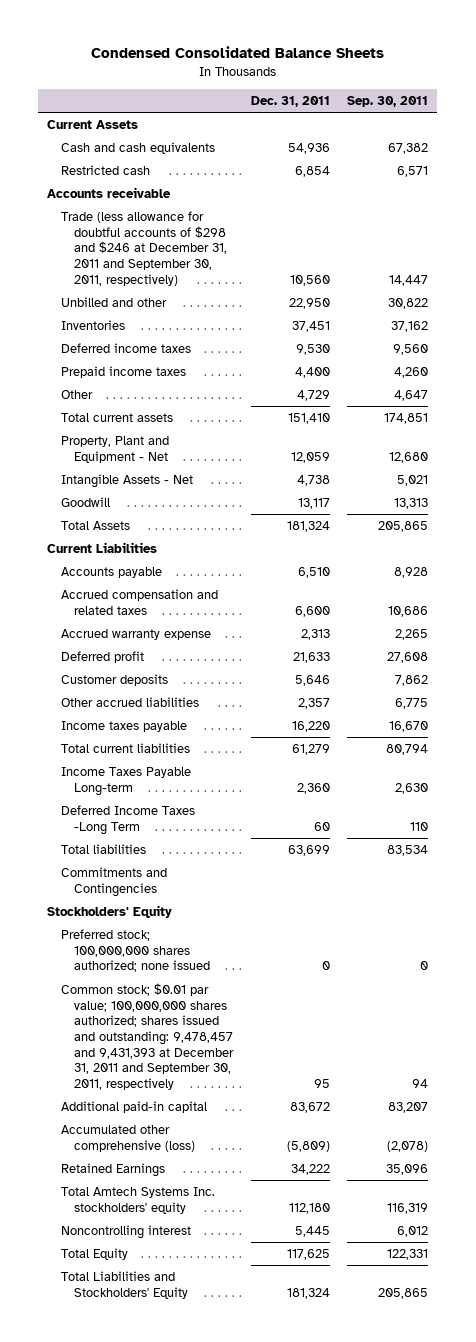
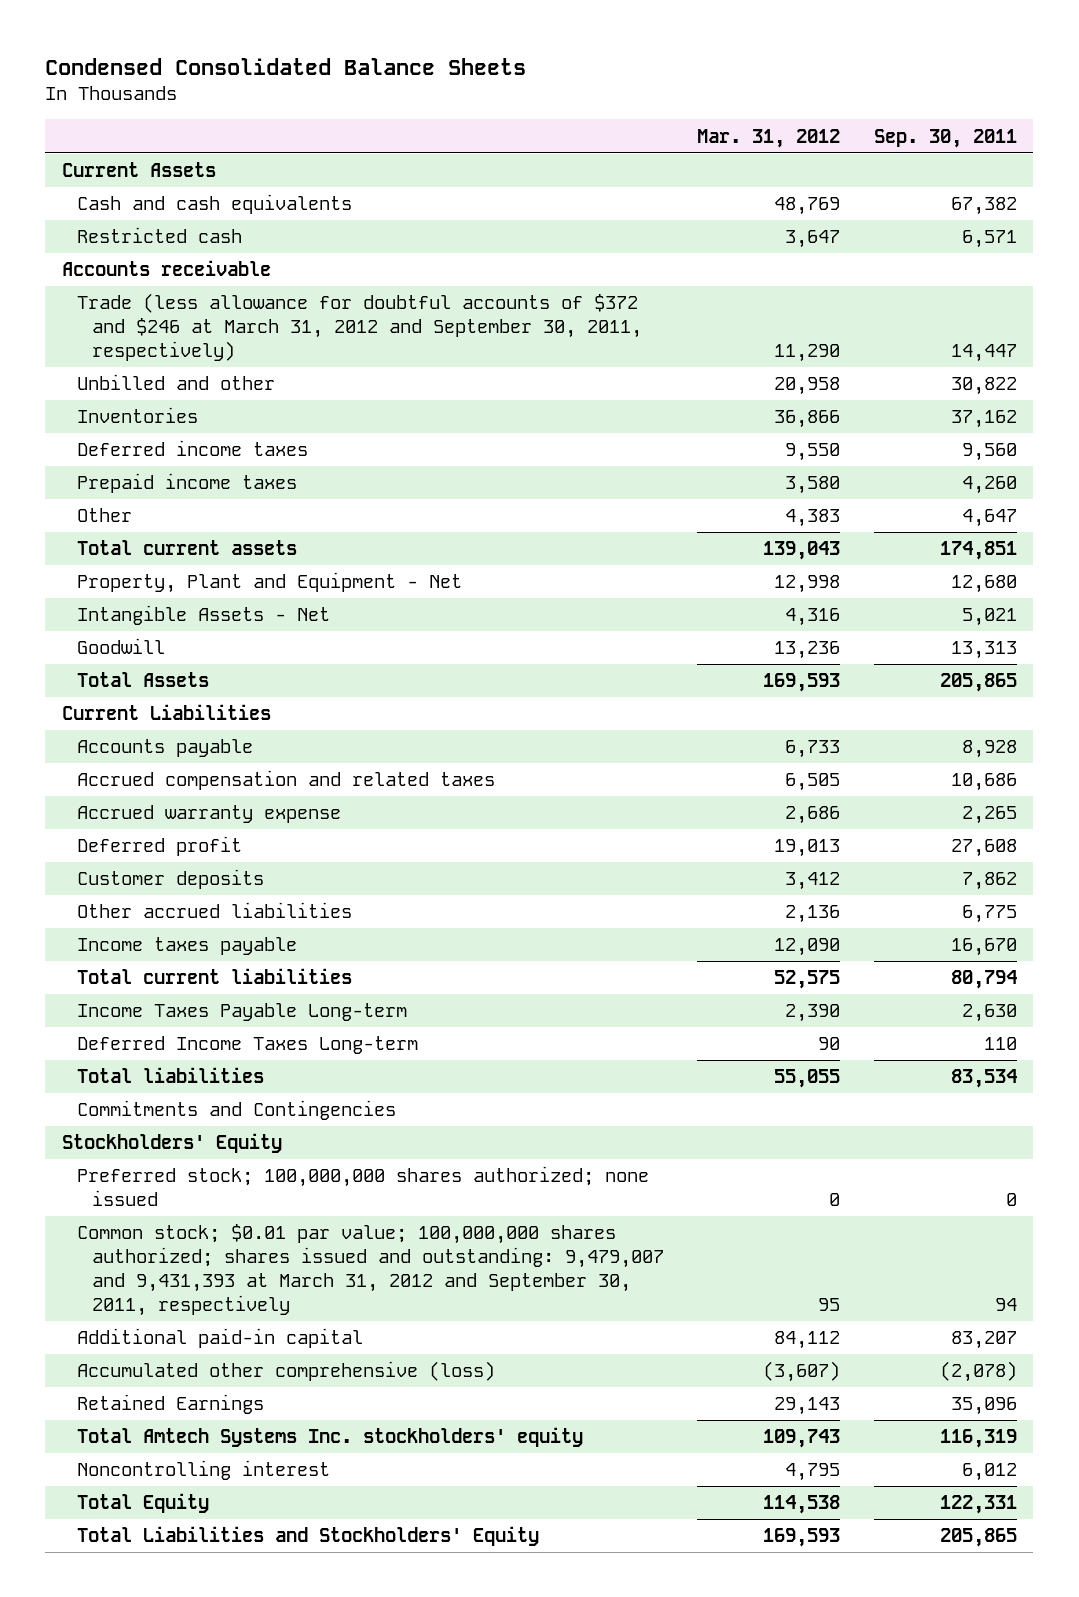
[250,95,330,107] Dec. 31, 2011 -> none
none -> [697,128,841,148] Mar. 31, 2012
[60,211,227,286] Trade (less allowance for doubtful accounts of $298 and $246 at December 31, 2011 and September 30, 2011, respectively) -> [76,293,642,361] Trade (less allowance for doubtful accounts of $372 and $246 at March 31, 2012 and September 30, 2011, respectively)
[60,805,195,835] Deferred Income Taxes -Long Term -> [76,1036,418,1055] Deferred Income Taxes Long-term
[60,983,234,1090] Common stock; $0.01 par value; 100,000,000 shares authorized; shares issued and outstanding: 9,478,457 and 9,431,393 at December 31, 2011 and September 30, 2011, respectively -> [76,1224,664,1316] Common stock; $0.01 par value; 100,000,000 shares authorized; shares issued and outstanding: 9,479,007 and 9,431,393 at March 31, 2012 and September 30, 2011, respectively

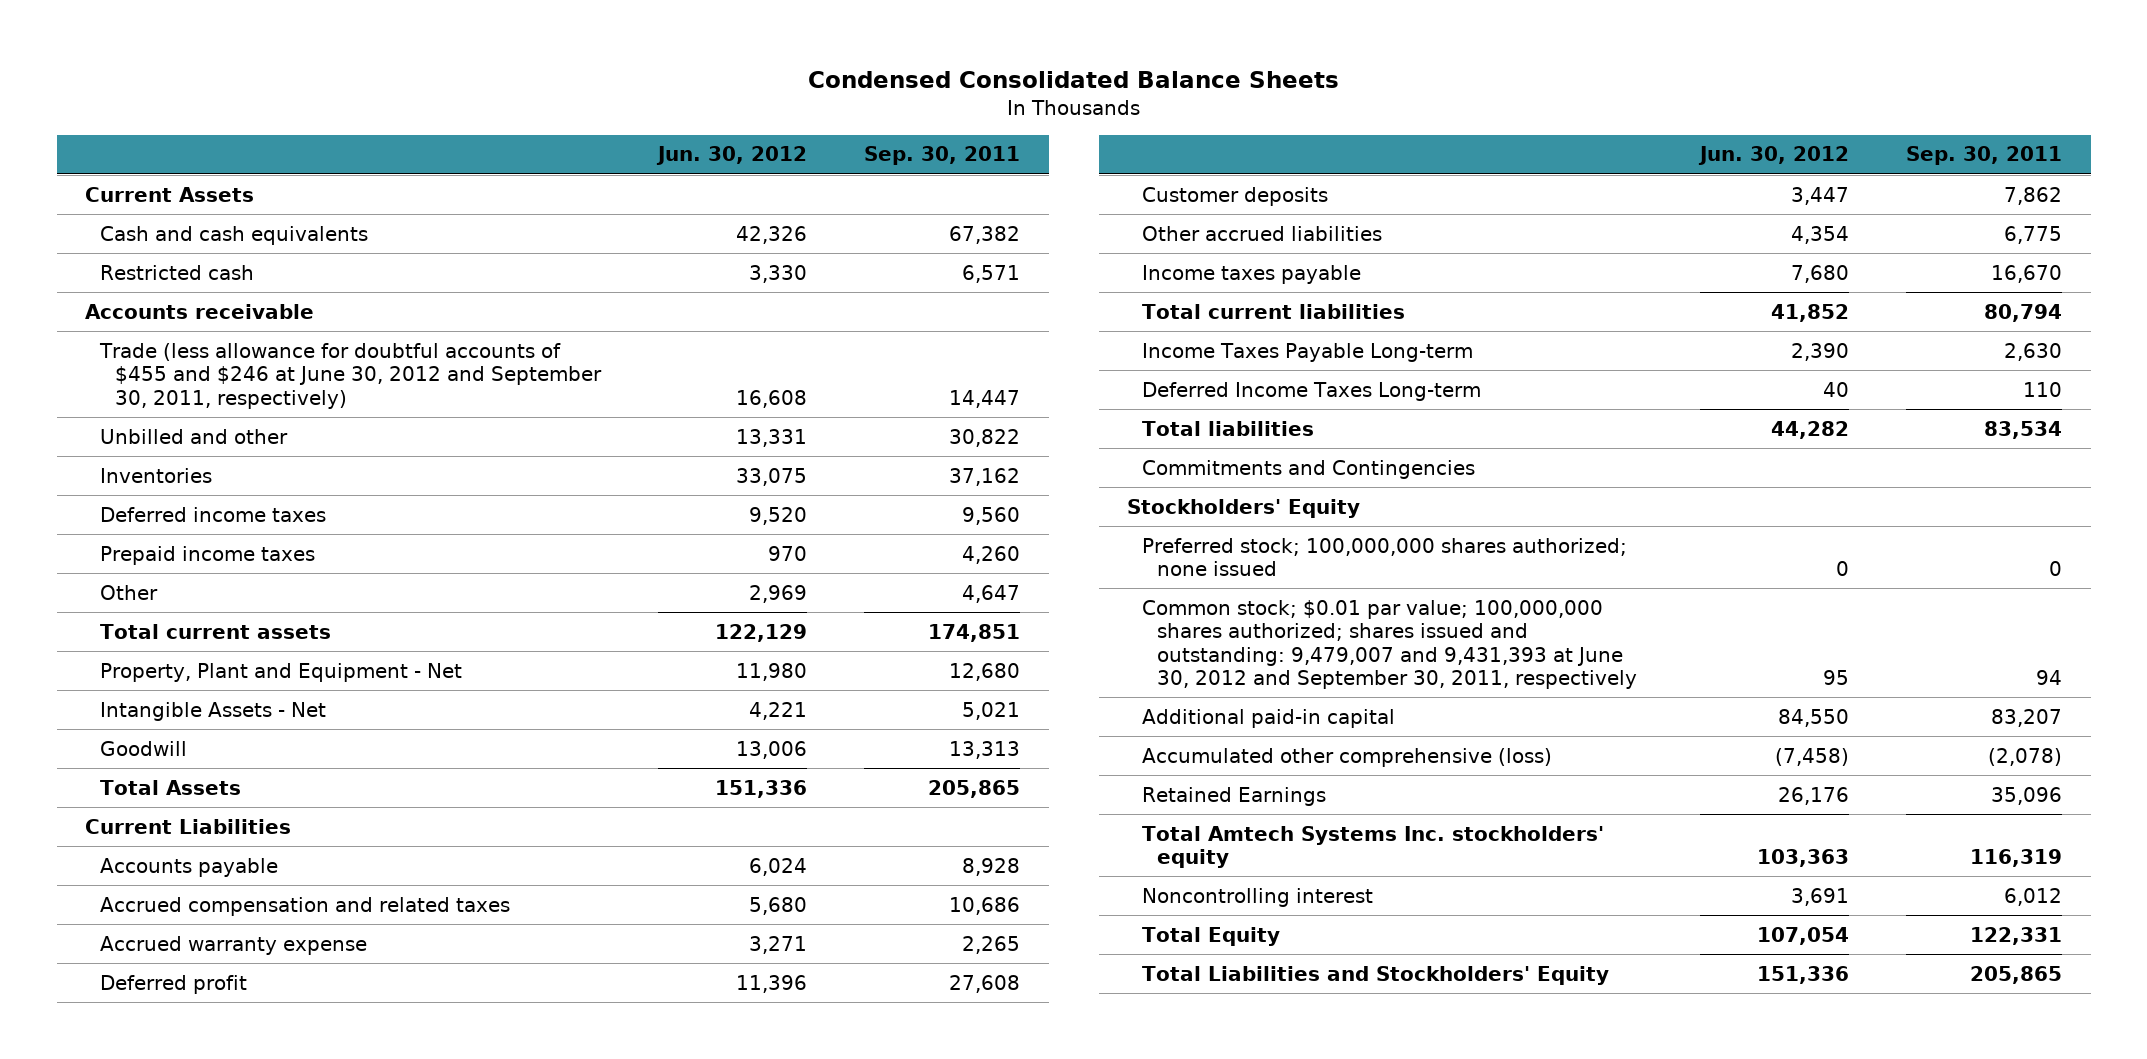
[697,128,841,148] Mar. 31, 2012 -> none
none -> [656,146,808,166] Jun. 30, 2012
[76,293,642,361] Trade (less allowance for doubtful accounts of $372 and $246 at March 31, 2012 and September 30, 2011, respectively) -> [99,342,603,409] Trade (less allowance for doubtful accounts of $455 and $246 at June 30, 2012 and September 30, 2011, respectively)
[76,1224,664,1316] Common stock; $0.01 par value; 100,000,000 shares authorized; shares issued and outstanding: 9,479,007 and 9,431,393 at March 31, 2012 and September 30, 2011, respectively -> [1142,599,1638,689] Common stock; $0.01 par value; 100,000,000 shares authorized; shares issued and outstanding: 9,479,007 and 9,431,393 at June 30, 2012 and September 30, 2011, respectively

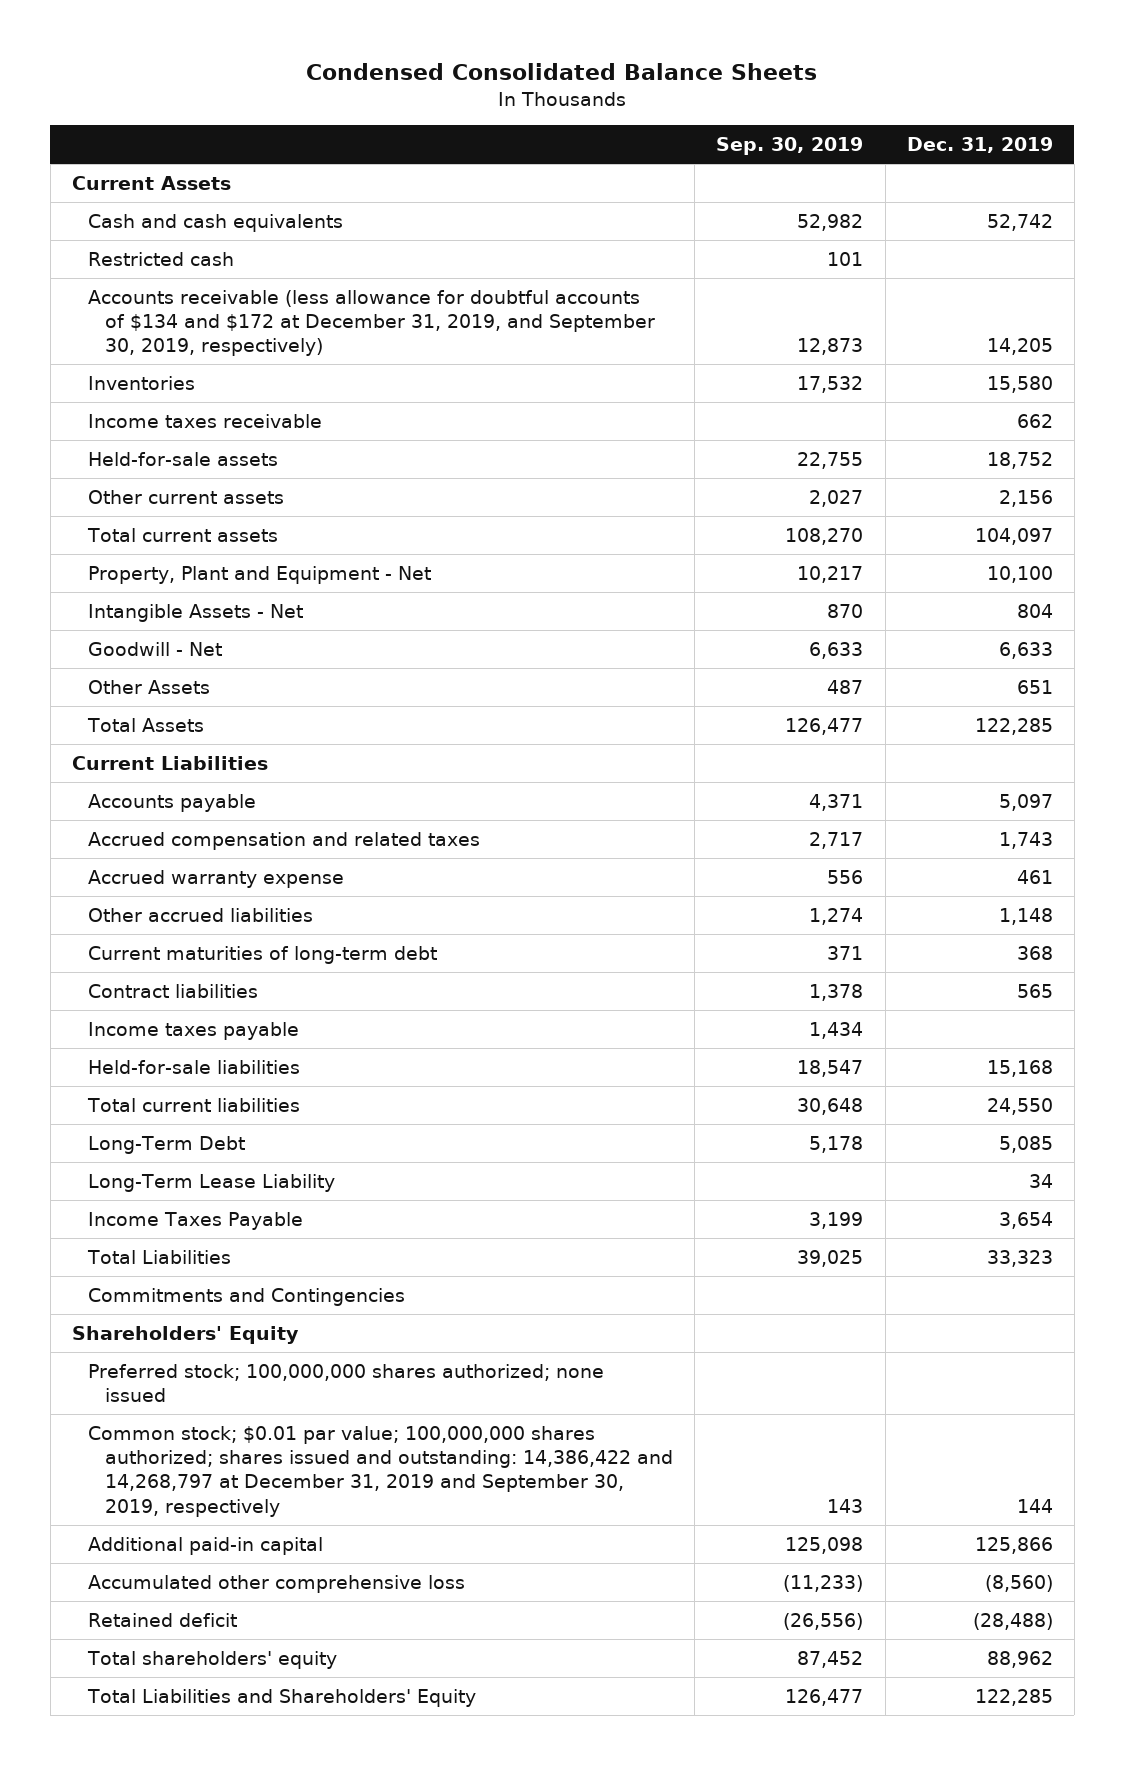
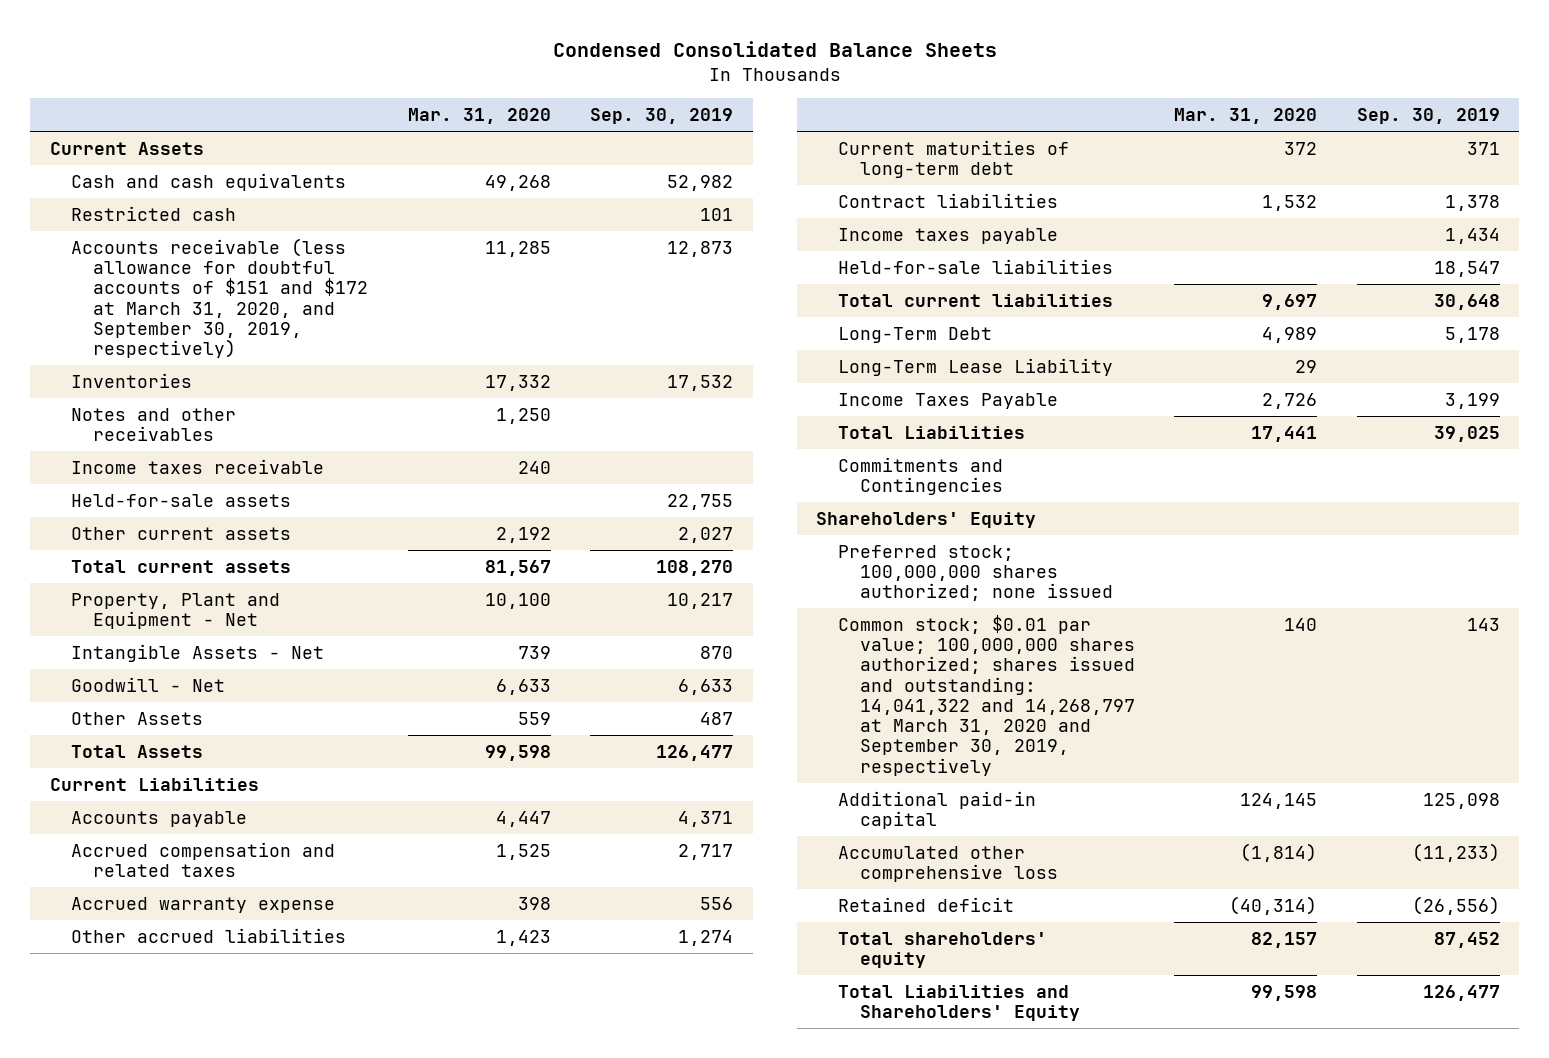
[906,137,1053,154] Dec. 31, 2019 -> none
none -> [407,108,551,125] Mar. 31, 2020
[88,289,655,357] Accounts receivable (less allowance for doubtful accounts of $134 and $172 at December 31, 2019, and September 30, 2019, respectively) -> [71,237,369,359] Accounts receivable (less allowance for doubtful accounts of $151 and $172 at March 31, 2020, and September 30, 2019, respectively)
none -> [71,407,237,442] Notes and other receivables
[88,1425,673,1517] Common stock; $0.01 par value; 100,000,000 shares authorized; shares issued and outstanding: 14,386,422 and 14,268,797 at December 31, 2019 and September 30, 2019, respectively -> [838,614,1135,776] Common stock; $0.01 par value; 100,000,000 shares authorized; shares issued and outstanding: 14,041,322 and 14,268,797 at March 31, 2020 and September 30, 2019, respectively

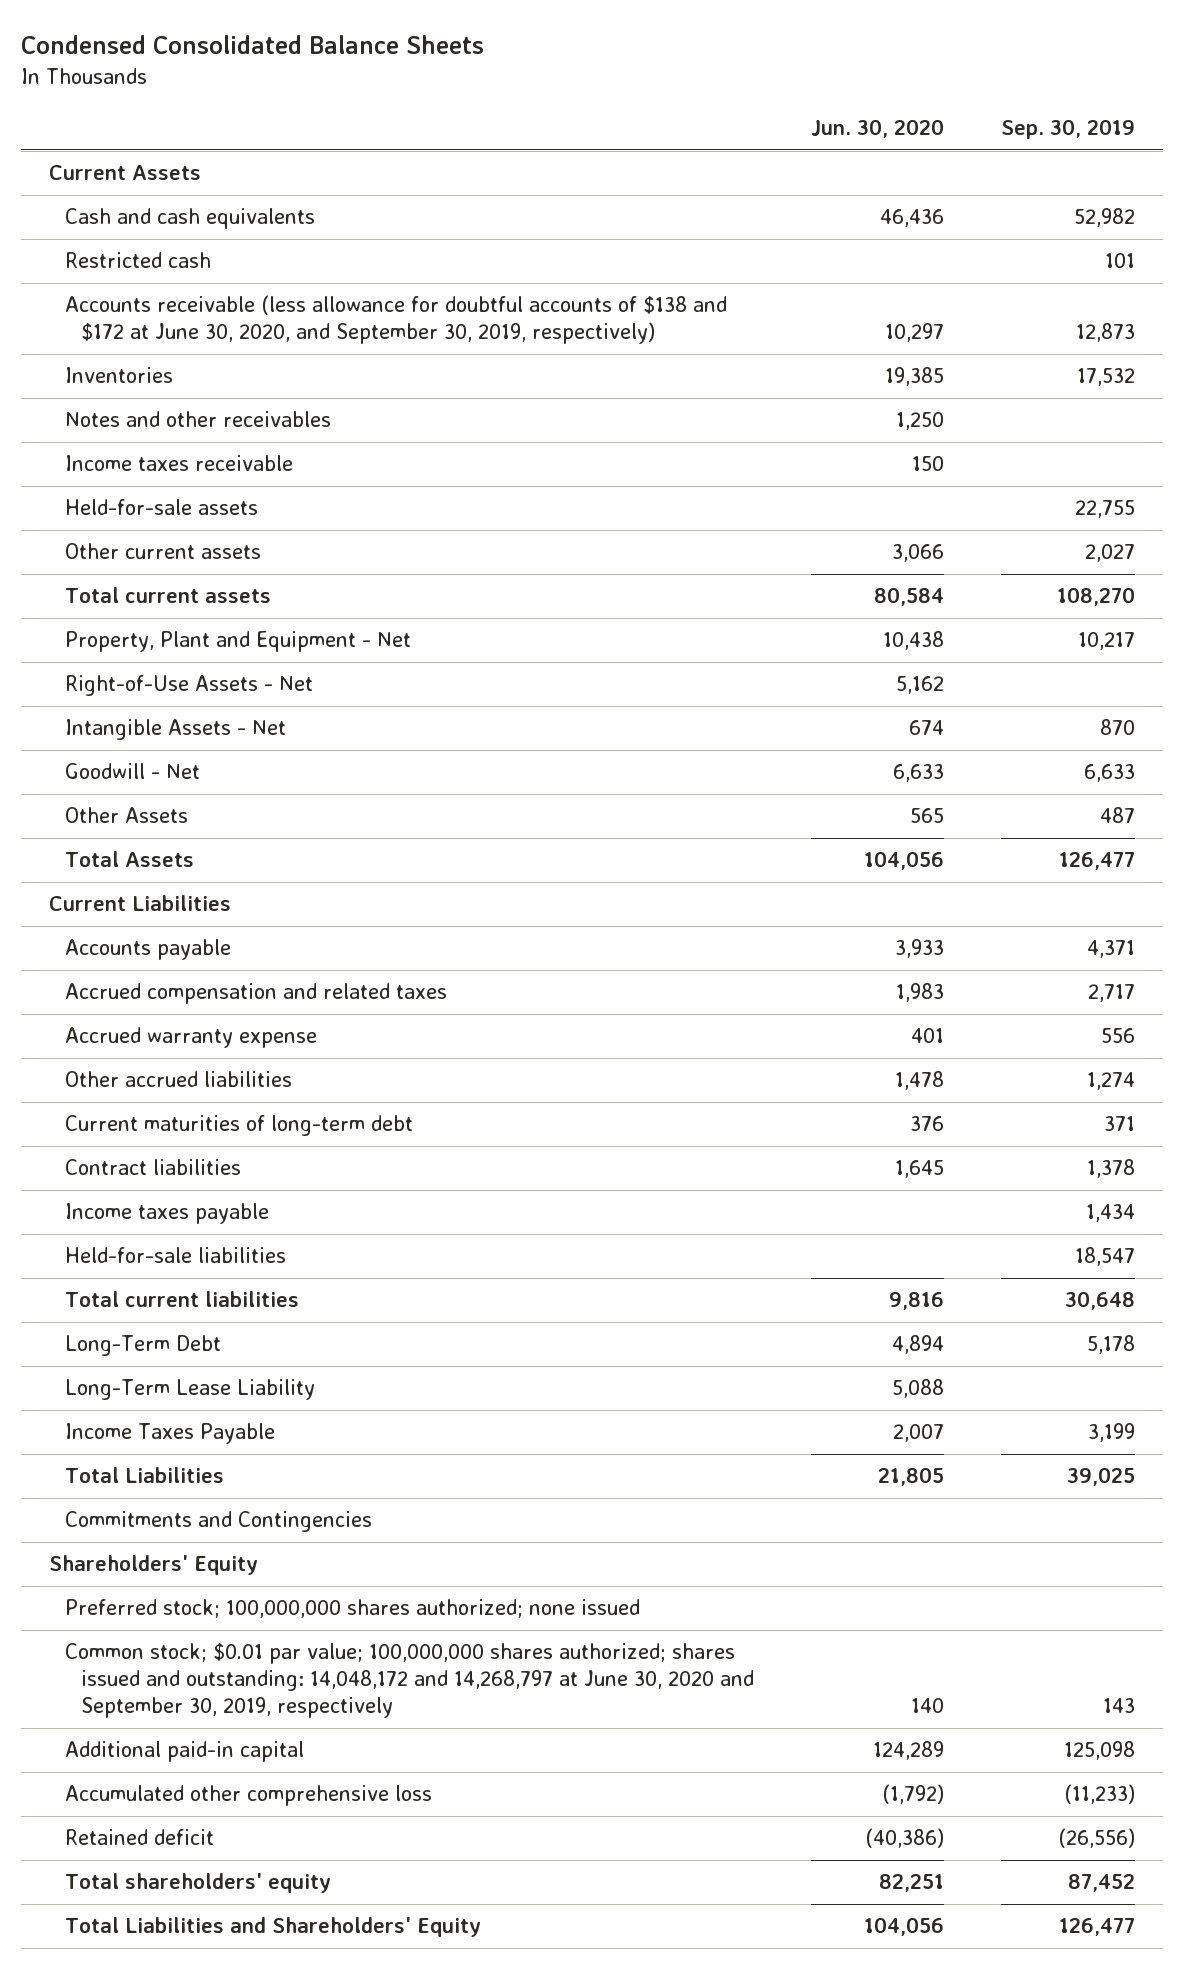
[407,108,551,125] Mar. 31, 2020 -> none
none -> [810,119,944,139] Jun. 30, 2020
[71,237,369,359] Accounts receivable (less allowance for doubtful accounts of $151 and $172 at March 31, 2020, and September 30, 2019, respectively) -> [65,295,728,345] Accounts receivable (less allowance for doubtful accounts of $138 and $172 at June 30, 2020, and September 30, 2019, respectively)
none -> [65,675,314,697] Right-of-Use Assets - Net
[838,614,1135,776] Common stock; $0.01 par value; 100,000,000 shares authorized; shares issued and outstanding: 14,041,322 and 14,268,797 at March 31, 2020 and September 30, 2019, respectively -> [65,1643,755,1719] Common stock; $0.01 par value; 100,000,000 shares authorized; shares issued and outstanding: 14,048,172 and 14,268,797 at June 30, 2020 and September 30, 2019, respectively

